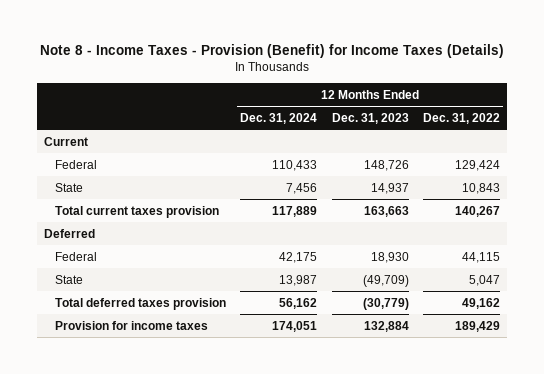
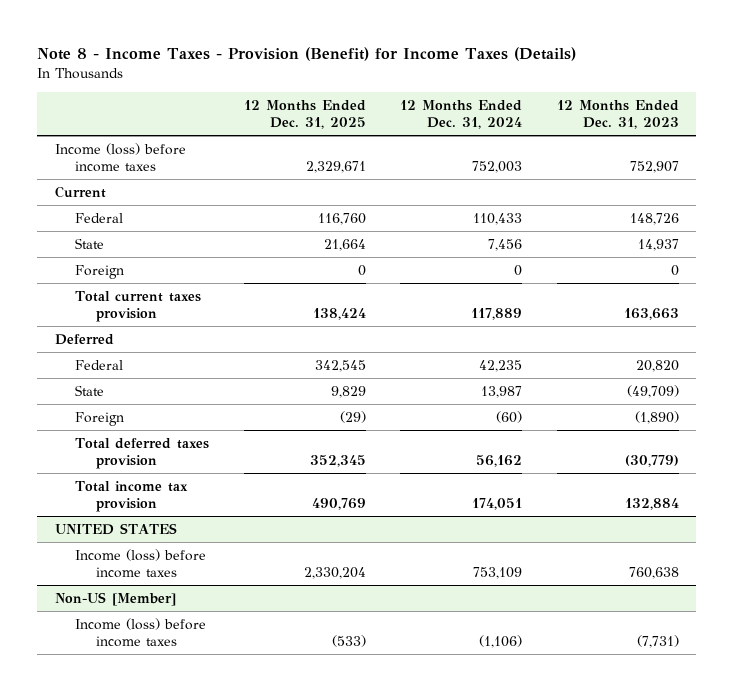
[422,112,500,124] Dec. 31, 2022 -> none
none -> [243,100,366,130] 12 Months Ended Dec. 31, 2025
none -> [54,142,186,173] Income (loss) before income taxes
none -> [75,264,125,279] Foreign
[279,251,318,263] 42,175 -> [479,359,523,372] 42,235
[370,251,409,263] 18,930 -> [635,359,679,372] 20,820
none -> [75,411,125,426] Foreign
[55,320,209,330] Provision for income taxes -> [75,480,189,513] Total income tax provision
none -> [54,522,177,535] UNITED STATES
none -> [75,548,207,579] Income (loss) before income taxes
none -> [54,591,176,606] Non-US [Member]
none -> [75,617,207,648] Income (loss) before income taxes

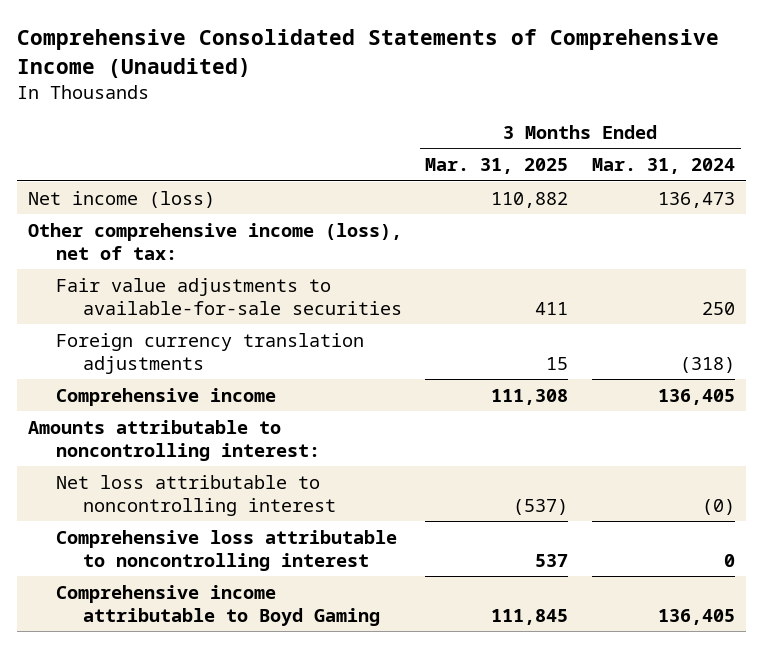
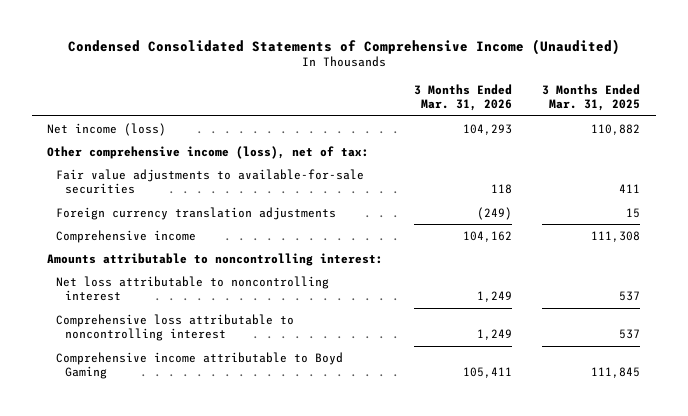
[16,29,719,78] Comprehensive Consolidated Statements of Comprehensive Income (Unaudited) -> [67,38,620,55] Condensed Consolidated Statements of Comprehensive Income (Unaudited)
[591,158,735,175] Mar. 31, 2024 -> none
none -> [413,84,512,112] 3 Months Ended Mar. 31, 2026
[513,498,569,515] (537) -> [619,291,641,302] 537

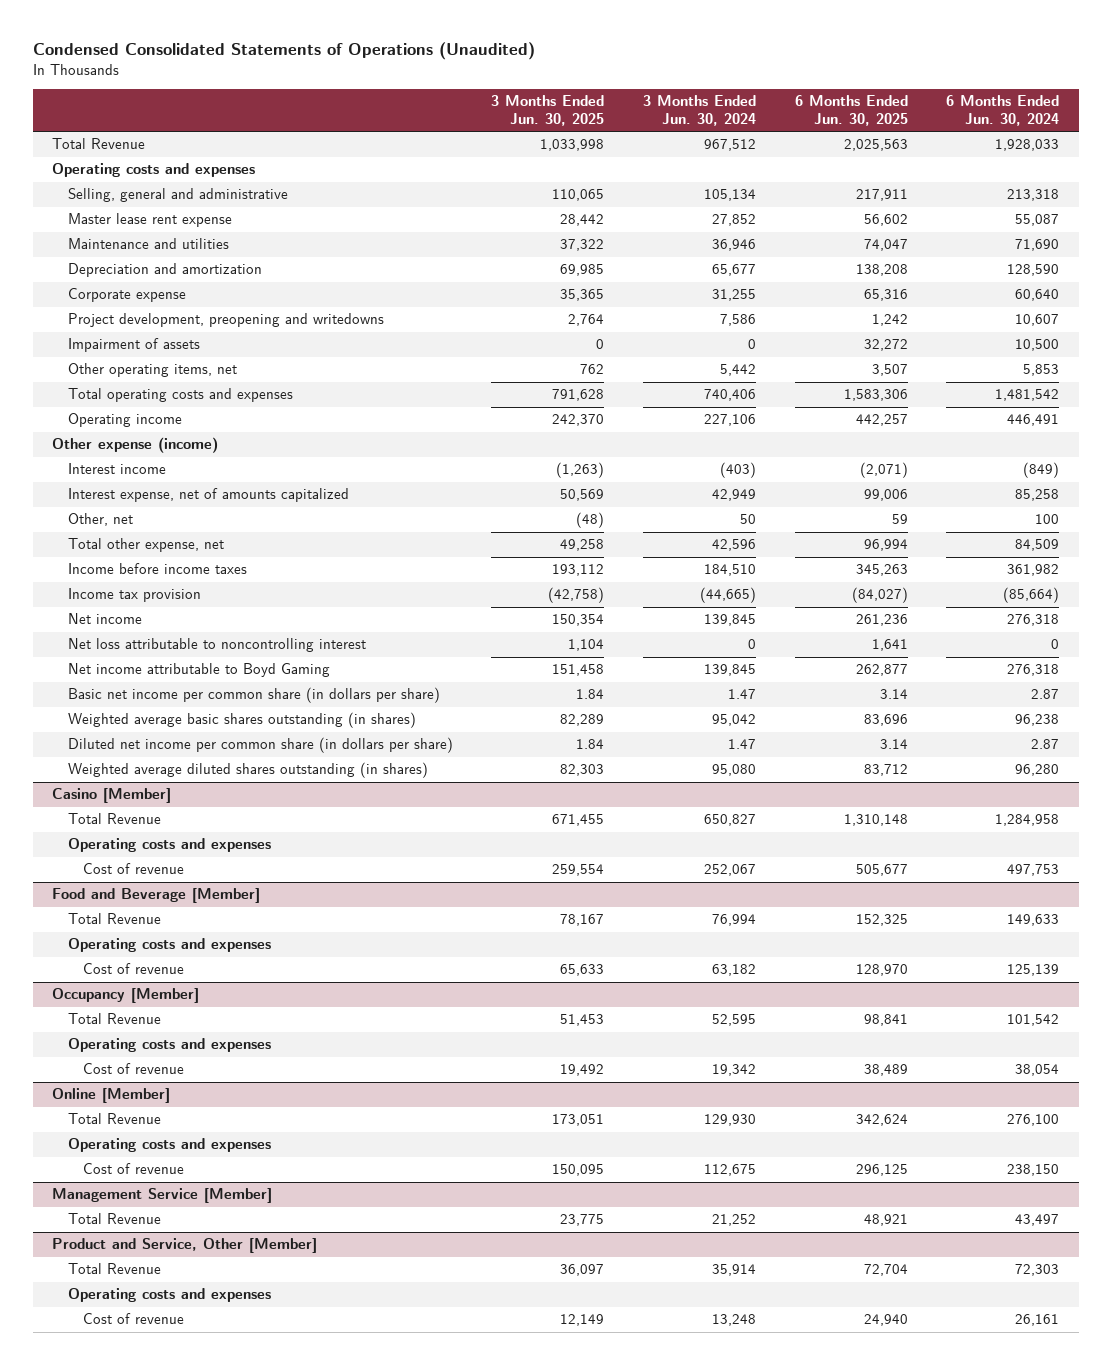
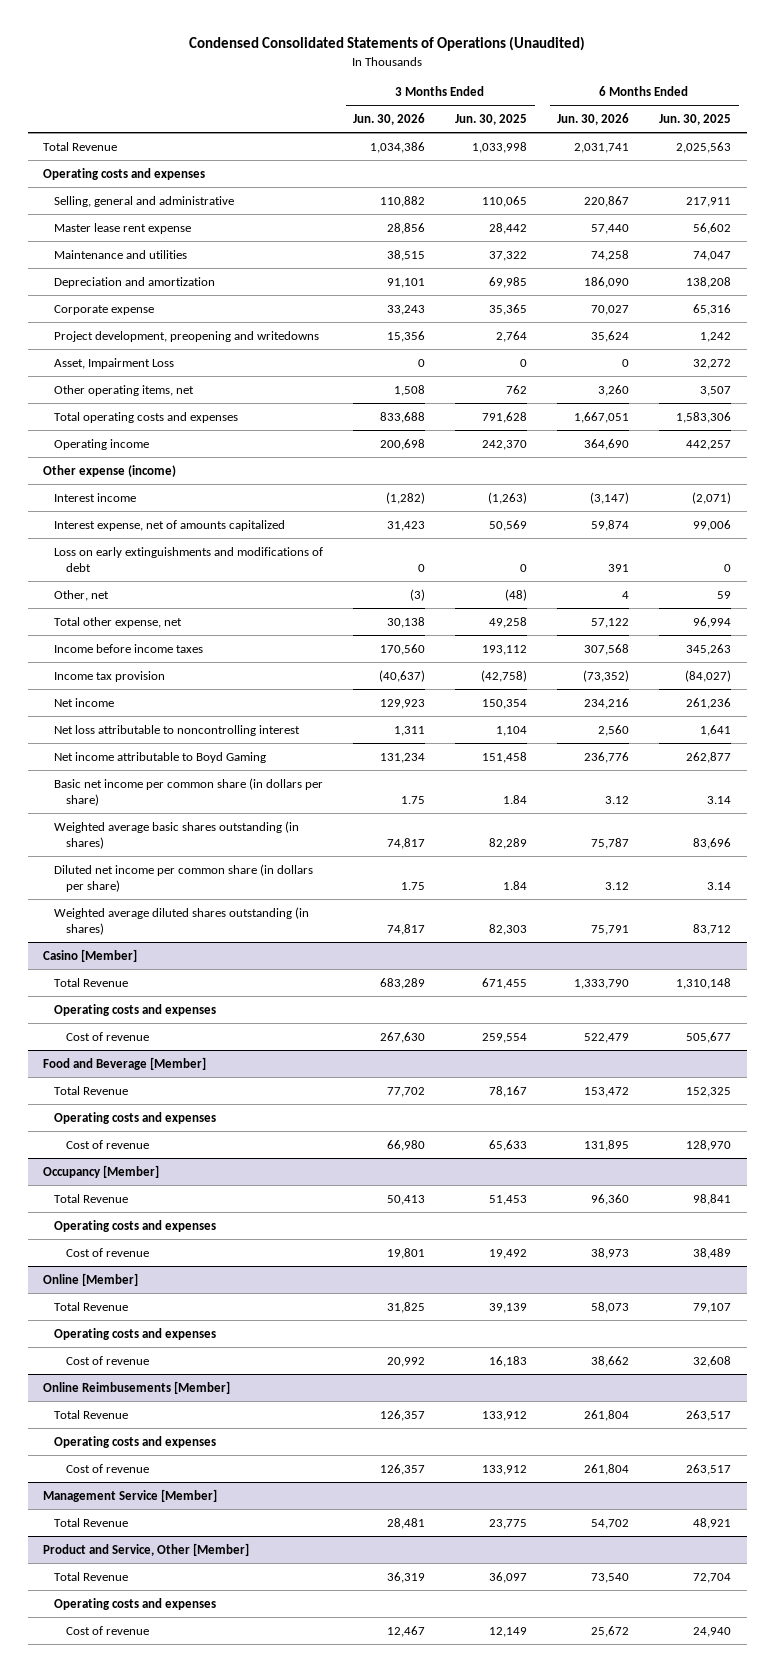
[643,95,757,126] 3 Months Ended Jun. 30, 2024 -> none
[946,95,1060,126] 6 Months Ended Jun. 30, 2024 -> none
none -> [353,113,426,126] Jun. 30, 2026
none -> [557,113,630,126] Jun. 30, 2026
[67,338,200,353] Impairment of assets -> [54,357,175,369] Asset, Impairment Loss
none -> [54,546,324,572] Loss on early extinguishments and modifications of debt
[552,1114,605,1127] 173,051 -> [489,1302,528,1313] 39,139
[855,1114,908,1127] 342,624 -> [693,1302,732,1313] 79,107
[552,1164,605,1177] 150,095 -> [489,1355,528,1367] 16,183
[855,1164,908,1177] 296,125 -> [693,1355,732,1367] 32,608
none -> [42,1380,230,1394] Online Reimbusements [Member]
none -> [54,1409,129,1419] Total Revenue
none -> [54,1435,217,1448] Operating costs and expenses
none -> [65,1463,149,1473] Cost of revenue

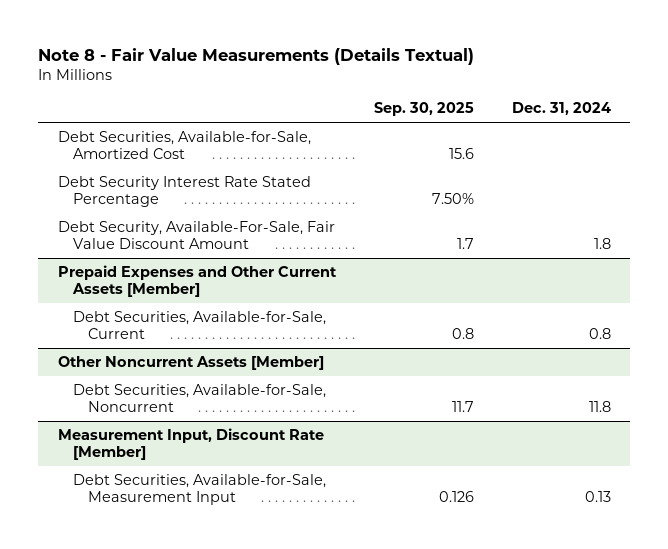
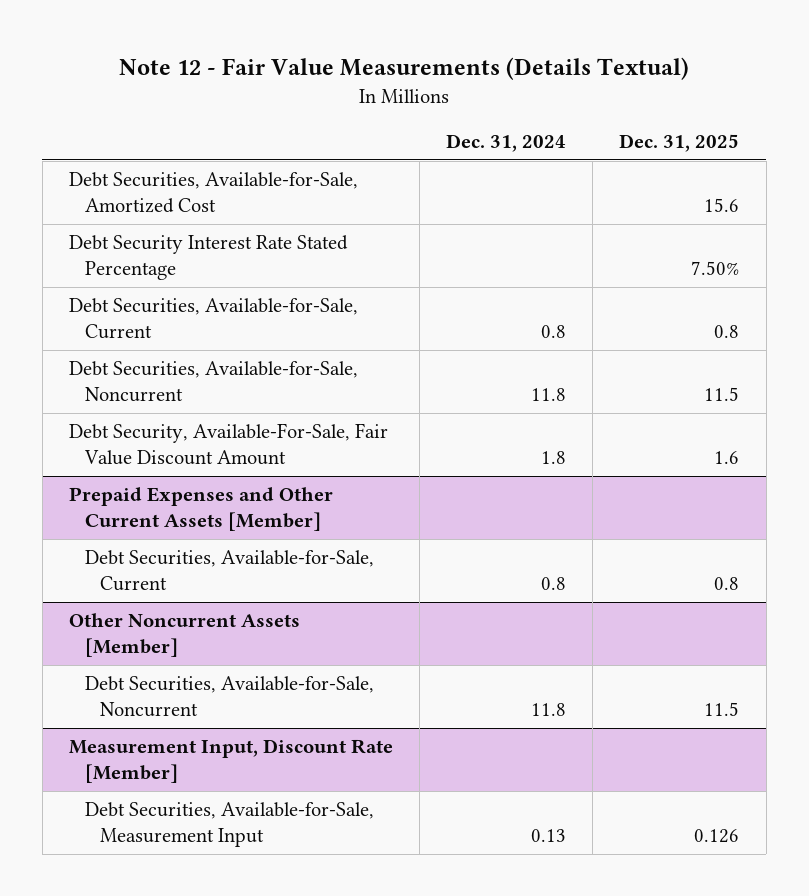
[38,47,475,65] Note 8 - Fair Value Measurements (Details Textual) -> [119,56,690,80] Note 12 - Fair Value Measurements (Details Textual)
[373,102,474,117] Sep. 30, 2025 -> none
none -> [619,134,740,153] Dec. 31, 2025
none -> [69,297,359,340] Debt Securities, Available-for-Sale, Current
none -> [69,360,359,403] Debt Securities, Available-for-Sale, Noncurrent

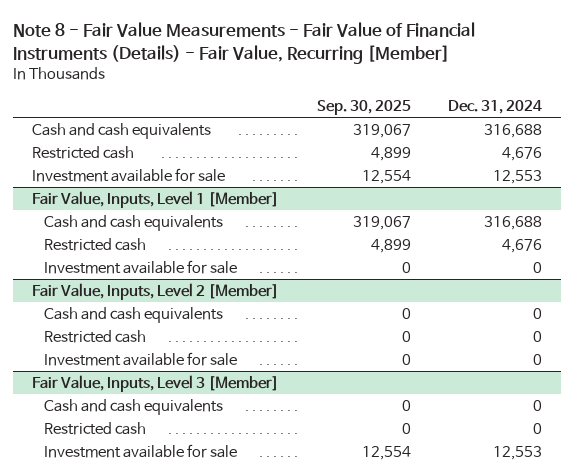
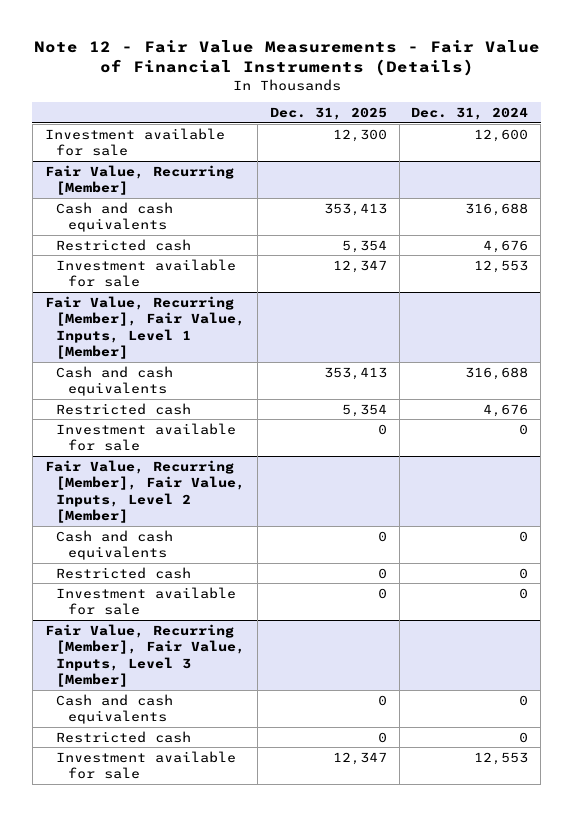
[13,22,476,65] Note 8 - Fair Value Measurements - Fair Value of Financial Instruments (Details) - Fair Value, Recurring [Member] -> [33,40,540,77] Note 12 - Fair Value Measurements - Fair Value of Financial Instruments (Details)
[316,100,411,116] Sep. 30, 2025 -> none
none -> [269,107,387,121] Dec. 31, 2025
none -> [44,127,225,157] Investment available for sale
none -> [44,164,234,196] Fair Value, Recurring [Member]
[32,190,280,208] Fair Value, Inputs, Level 1 [Member] -> [44,295,246,360] Fair Value, Recurring [Member], Fair Value, Inputs, Level 1 [Member]
[32,282,280,300] Fair Value, Inputs, Level 2 [Member] -> [44,459,246,524] Fair Value, Recurring [Member], Fair Value, Inputs, Level 2 [Member]
[32,374,280,392] Fair Value, Inputs, Level 3 [Member] -> [44,623,246,688] Fair Value, Recurring [Member], Fair Value, Inputs, Level 3 [Member]

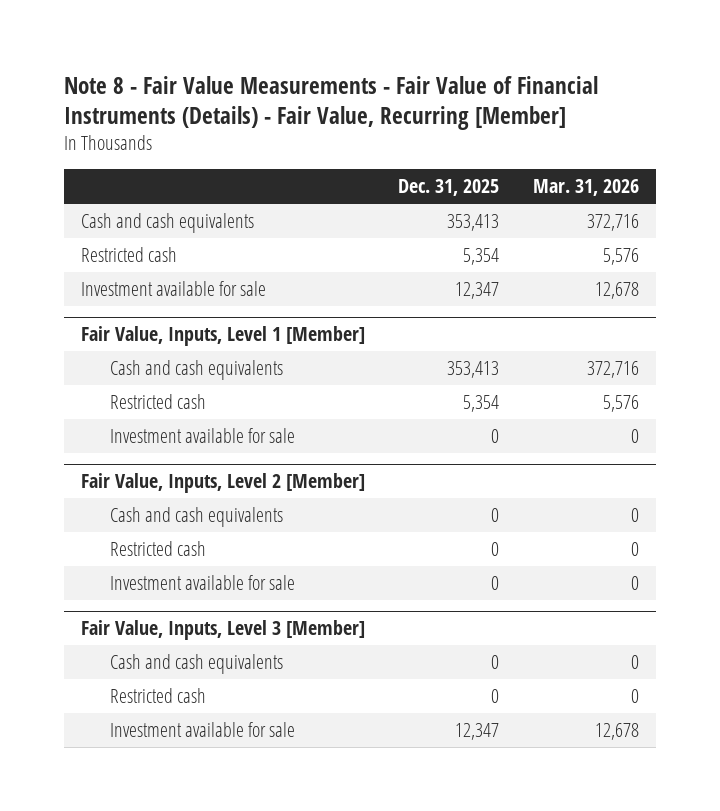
[33,40,540,77] Note 12 - Fair Value Measurements - Fair Value of Financial Instruments (Details) -> [63,75,598,130] Note 8 - Fair Value Measurements - Fair Value of Financial Instruments (Details) - Fair Value, Recurring [Member]
[411,107,529,121] Dec. 31, 2024 -> none
none -> [533,179,640,197] Mar. 31, 2026
[44,127,225,157] Investment available for sale -> none
[44,164,234,196] Fair Value, Recurring [Member] -> none
[44,295,246,360] Fair Value, Recurring [Member], Fair Value, Inputs, Level 1 [Member] -> [80,326,365,347] Fair Value, Inputs, Level 1 [Member]
[44,459,246,524] Fair Value, Recurring [Member], Fair Value, Inputs, Level 2 [Member] -> [80,473,365,494] Fair Value, Inputs, Level 2 [Member]
[44,623,246,688] Fair Value, Recurring [Member], Fair Value, Inputs, Level 3 [Member] -> [80,620,365,641] Fair Value, Inputs, Level 3 [Member]

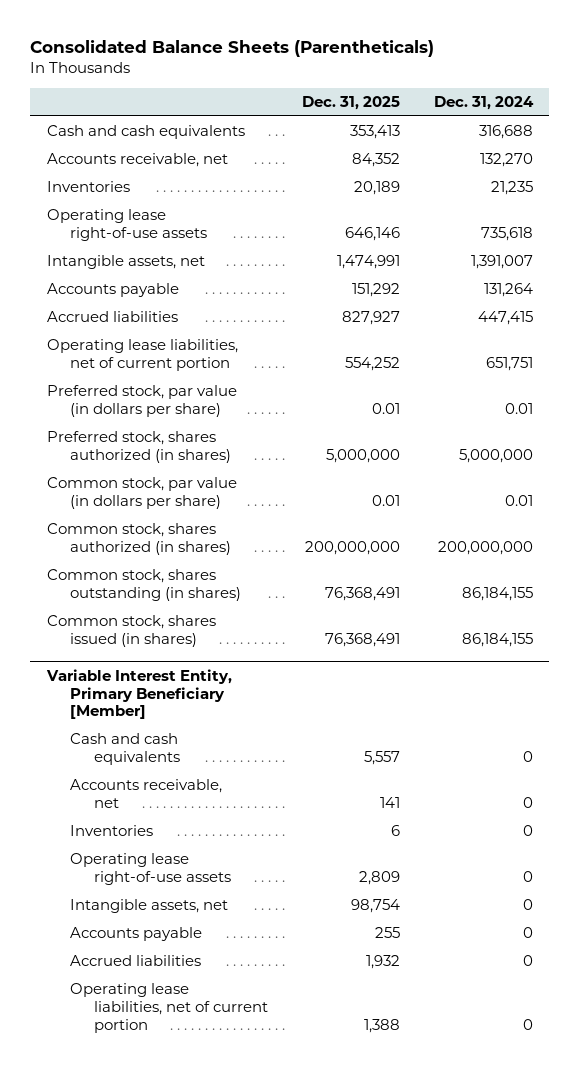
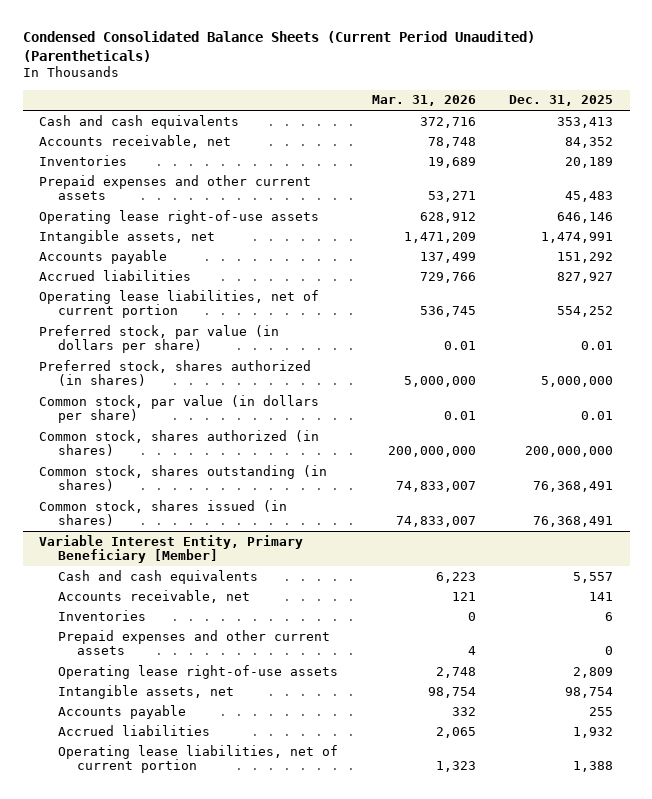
[29,39,434,57] Consolidated Balance Sheets (Parentheticals) -> [22,30,535,62] Condensed Consolidated Balance Sheets (Current Period Unaudited) (Parentheticals)
[433,96,534,111] Dec. 31, 2024 -> none
none -> [371,95,476,107] Mar. 31, 2026
none -> [39,174,312,201] Prepaid expenses and other current assets
none -> [58,629,331,656] Prepaid expenses and other current assets

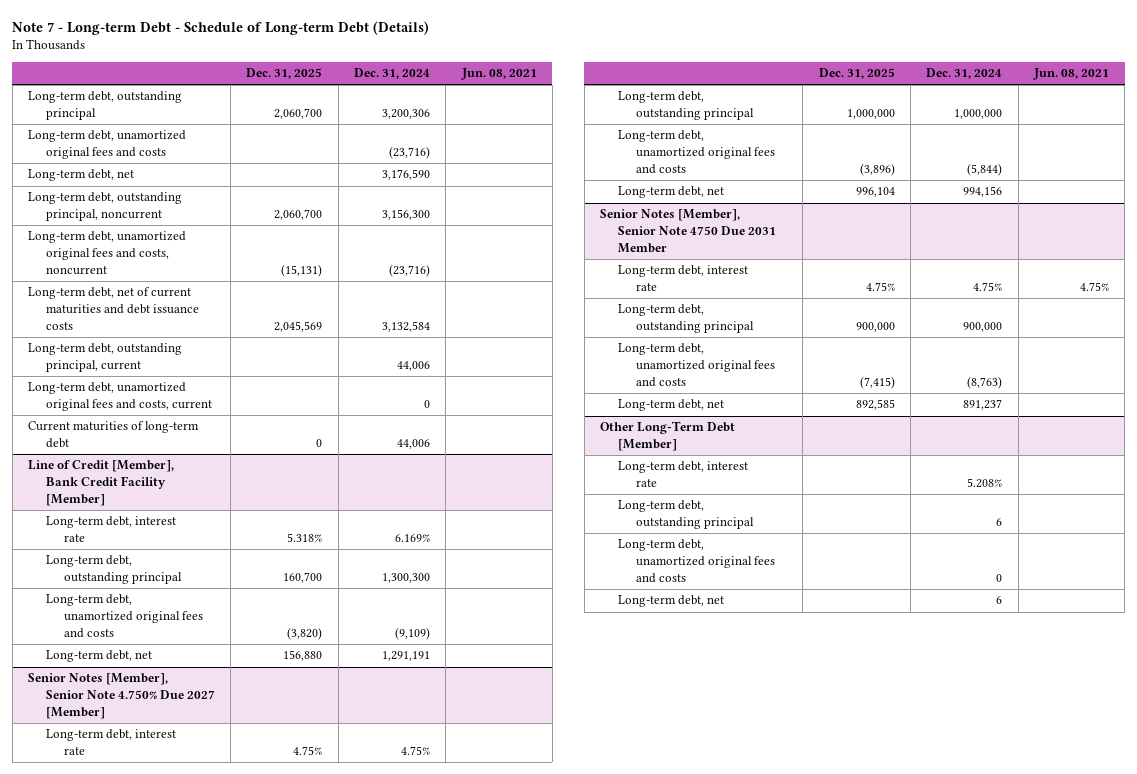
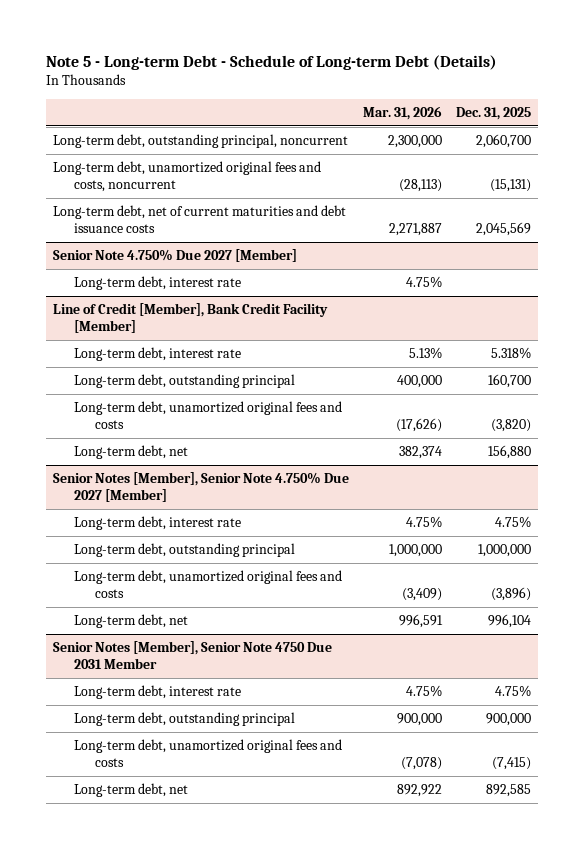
[12,20,430,35] Note 7 - Long-term Debt - Schedule of Long-term Debt (Details) -> [46,54,498,70] Note 5 - Long-term Debt - Schedule of Long-term Debt (Details)
[353,68,430,80] Dec. 31, 2024 -> none
[460,68,537,81] Jun. 08, 2021 -> none
none -> [363,105,443,120] Mar. 31, 2026
[27,91,182,120] Long-term debt, outstanding principal -> none
[27,130,186,159] Long-term debt, unamortized original fees and costs -> none
[27,169,134,182] Long-term debt, net -> none
[27,343,182,372] Long-term debt, outstanding principal, current -> none
[27,382,212,411] Long-term debt, unamortized original fees and costs, current -> none
[27,421,199,448] Current maturities of long-term debt -> none
none -> [53,249,298,263] Senior Note 4.750% Due 2027 [Member]
none -> [73,276,241,291] Long-term debt, interest rate
[600,421,736,451] Other Long-Term Debt [Member] -> none
[618,461,749,487] Long-term debt, interest rate -> none
[618,500,755,529] Long-term debt, outstanding principal -> none
[618,539,776,583] Long-term debt, unamortized original fees and costs -> none
[618,595,725,608] Long-term debt, net -> none

